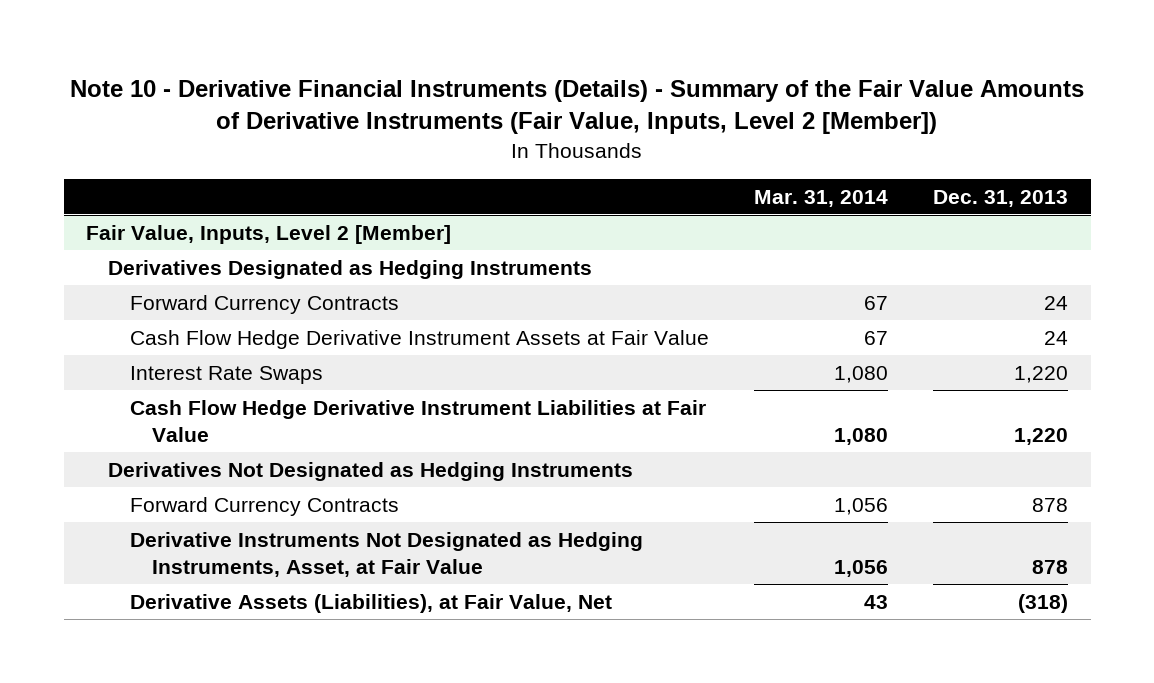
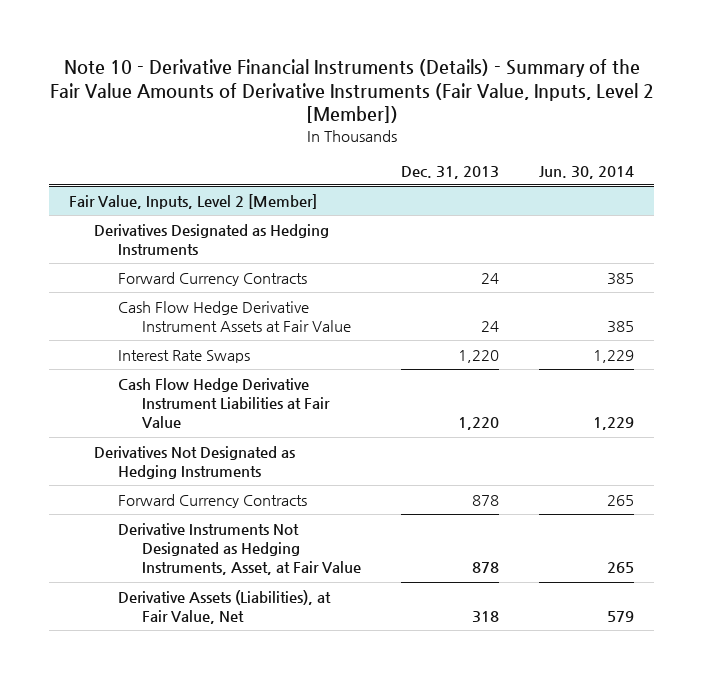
[754,189,889,207] Mar. 31, 2014 -> none
none -> [538,165,634,179] Jun. 30, 2014
[1018,593,1069,613] (318) -> [472,611,500,623] 318

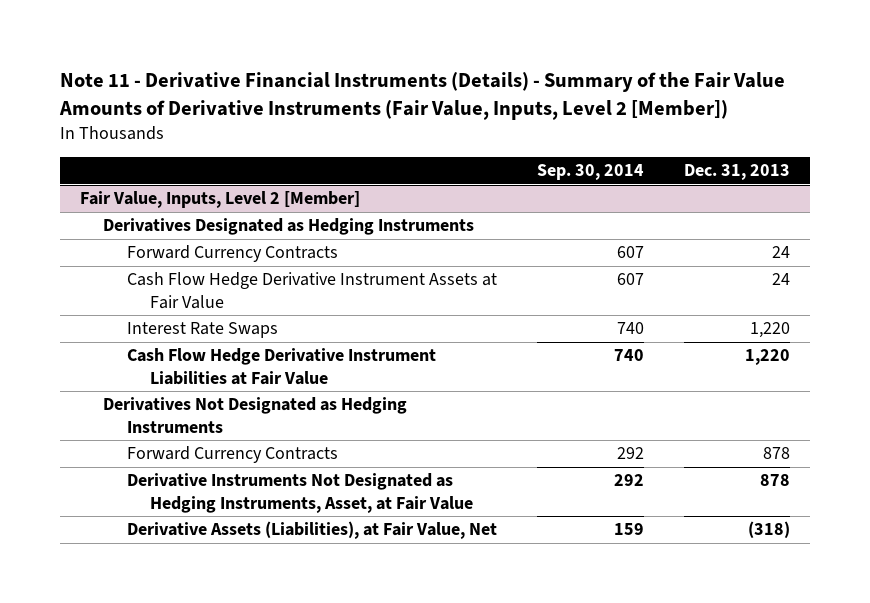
[49,58,654,124] Note 10 - Derivative Financial Instruments (Details) - Summary of the Fair Value Amounts of Derivative Instruments (Fair Value, Inputs, Level 2 [Member]) -> [58,72,785,121] Note 11 - Derivative Financial Instruments (Details) - Summary of the Fair Value Amounts of Derivative Instruments (Fair Value, Inputs, Level 2 [Member])
[538,165,634,179] Jun. 30, 2014 -> none
none -> [537,164,645,181] Sep. 30, 2014
[472,611,500,623] 318 -> [748,521,791,539] (318)

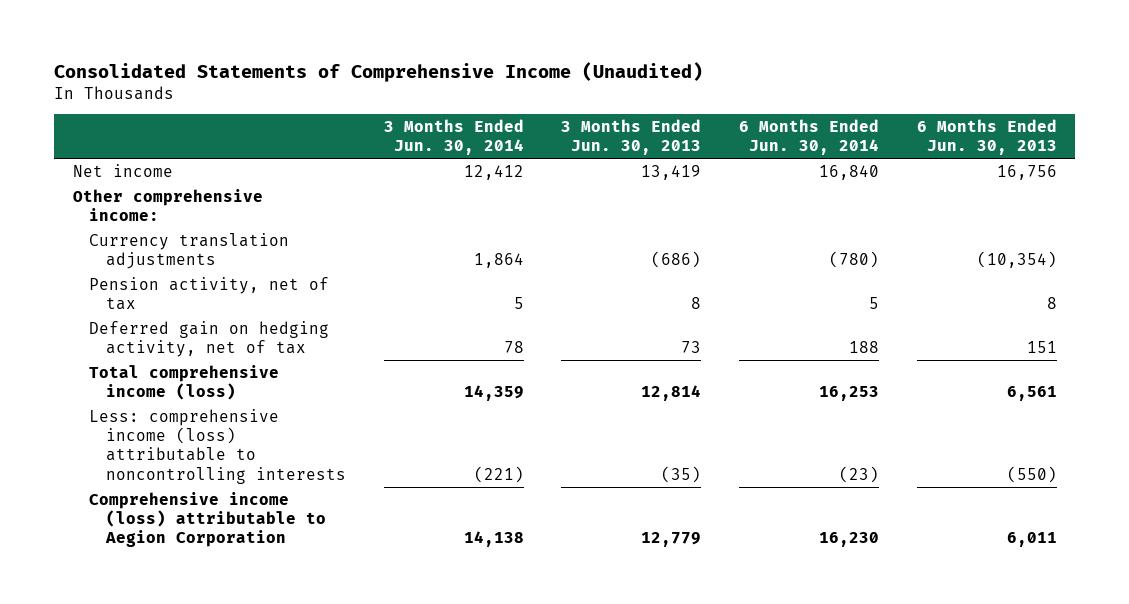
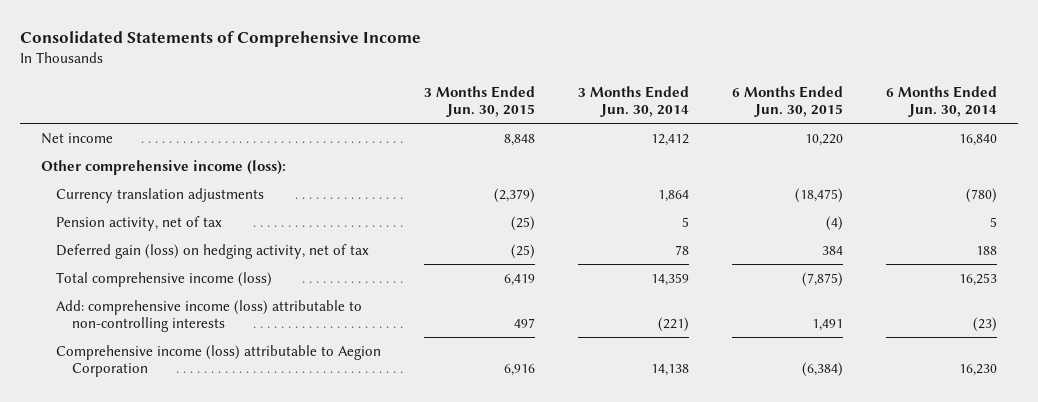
[53,61,703,82] Consolidated Statements of Comprehensive Income (Unaudited) -> [19,30,421,47] Consolidated Statements of Comprehensive Income
[561,119,702,156] 3 Months Ended Jun. 30, 2013 -> none
[916,119,1057,156] 6 Months Ended Jun. 30, 2013 -> none
none -> [424,85,536,118] 3 Months Ended Jun. 30, 2015
none -> [732,85,844,118] 6 Months Ended Jun. 30, 2015
[72,188,263,222] Other comprehensive income: -> [41,159,287,175] Other comprehensive income (loss):
[89,320,330,358] Deferred gain on hedging activity, net of tax -> [56,243,370,259] Deferred gain (loss) on hedging activity, net of tax
[89,408,347,484] Less: comprehensive income (loss) attributable to noncontrolling interests -> [56,299,363,333] Add: comprehensive income (loss) attributable to non-controlling interests

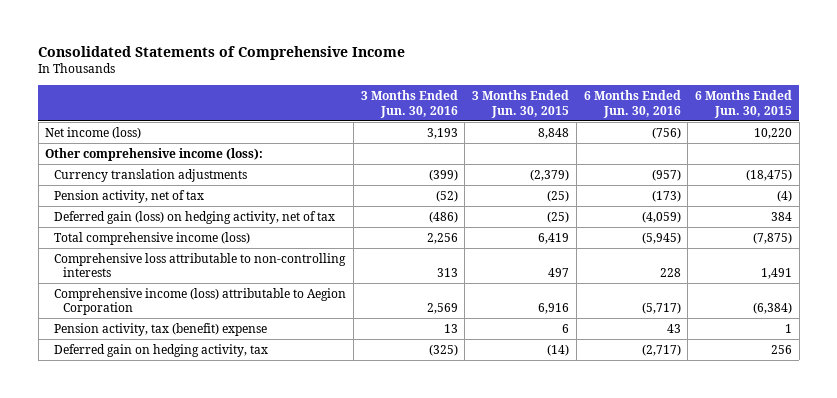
[578,85,690,118] 3 Months Ended Jun. 30, 2014 -> none
[885,85,997,118] 6 Months Ended Jun. 30, 2014 -> none
none -> [360,90,458,118] 3 Months Ended Jun. 30, 2016
none -> [583,90,681,118] 6 Months Ended Jun. 30, 2016
[41,132,114,144] Net income -> [45,126,142,139] Net income (loss)
[56,299,363,333] Add: comprehensive income (loss) attributable to non-controlling interests -> [54,252,347,278] Comprehensive loss attributable to non-controlling interests
none -> [54,322,268,336] Pension activity, tax (benefit) expense
none -> [54,343,269,357] Deferred gain on hedging activity, tax

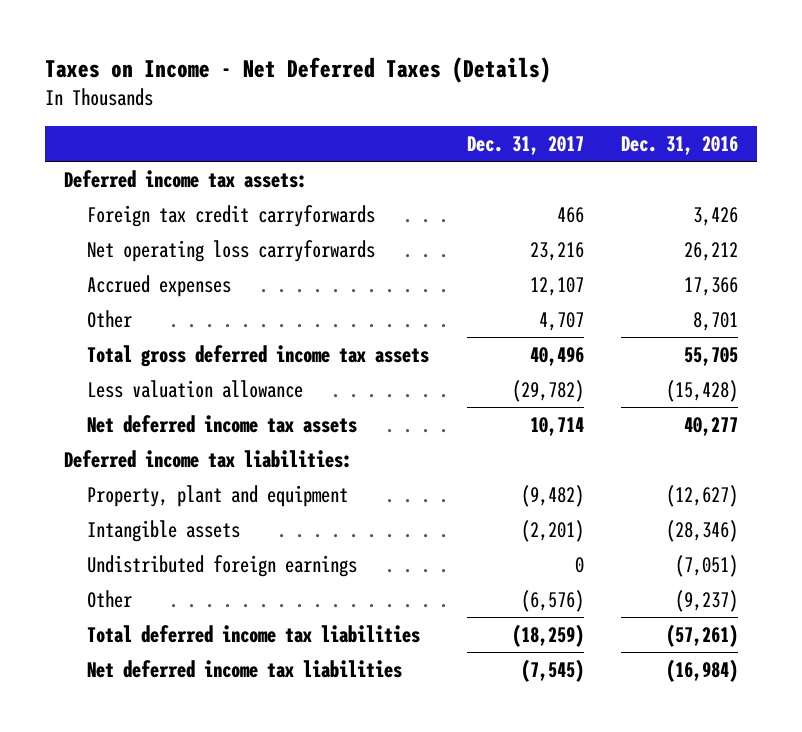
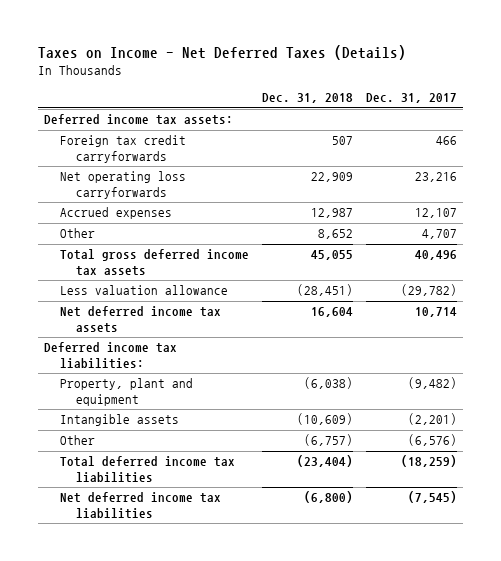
[621,135,739,155] Dec. 31, 2016 -> none
none -> [261,93,353,104] Dec. 31, 2018
[86,554,357,577] Undistributed foreign earnings -> none

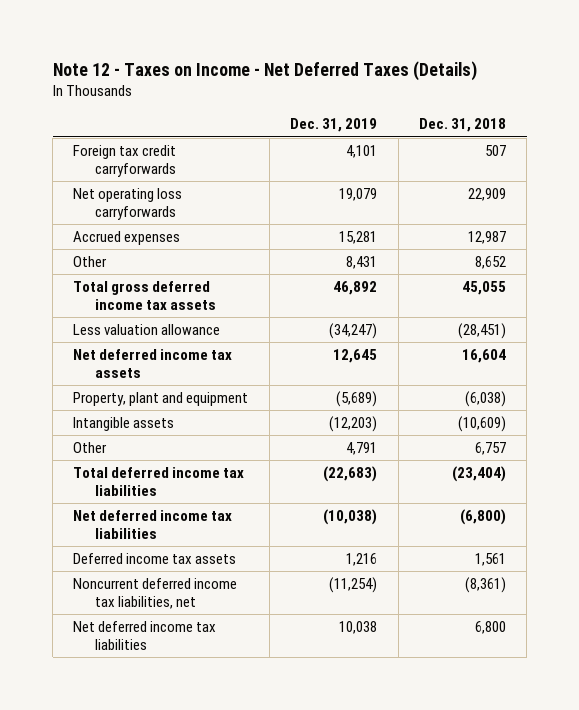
[37,45,406,61] Taxes on Income - Net Deferred Taxes (Details) -> [52,60,477,81] Note 12 - Taxes on Income - Net Deferred Taxes (Details)
[365,93,457,104] Dec. 31, 2017 -> none
none -> [290,118,378,133] Dec. 31, 2019
[44,114,234,126] Deferred income tax assets: -> none
[44,342,178,370] Deferred income tax liabilities: -> none
[303,434,353,447] (6,757) -> [474,442,506,456] 6,757
none -> [73,553,237,565] Deferred income tax assets
none -> [73,578,238,610] Noncurrent deferred income tax liabilities, net
none -> [73,621,217,651] Net deferred income tax liabilities

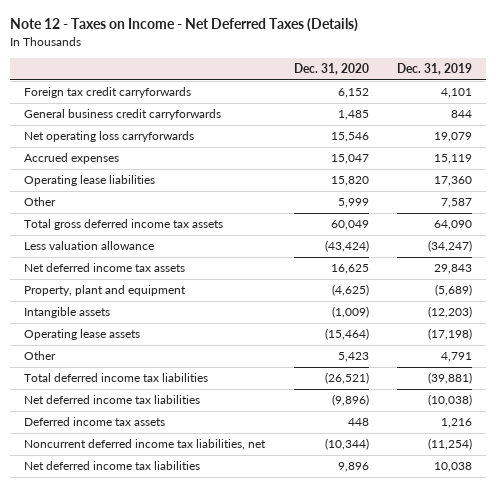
[418,118,506,133] Dec. 31, 2018 -> none
none -> [293,63,369,76] Dec. 31, 2020
none -> [24,109,222,121] General business credit carryforwards
[339,231,378,245] 15,281 -> [433,154,472,165] 15,119
none -> [24,175,156,187] Operating lease liabilities
[346,256,378,270] 8,431 -> [440,198,472,209] 7,587
[333,281,378,296] 46,892 -> [433,220,472,231] 64,090
[333,349,378,364] 12,645 -> [433,264,472,275] 29,843
none -> [24,329,141,341] Operating lease assets
[323,466,378,483] (22,683) -> [427,372,472,385] (39,881)

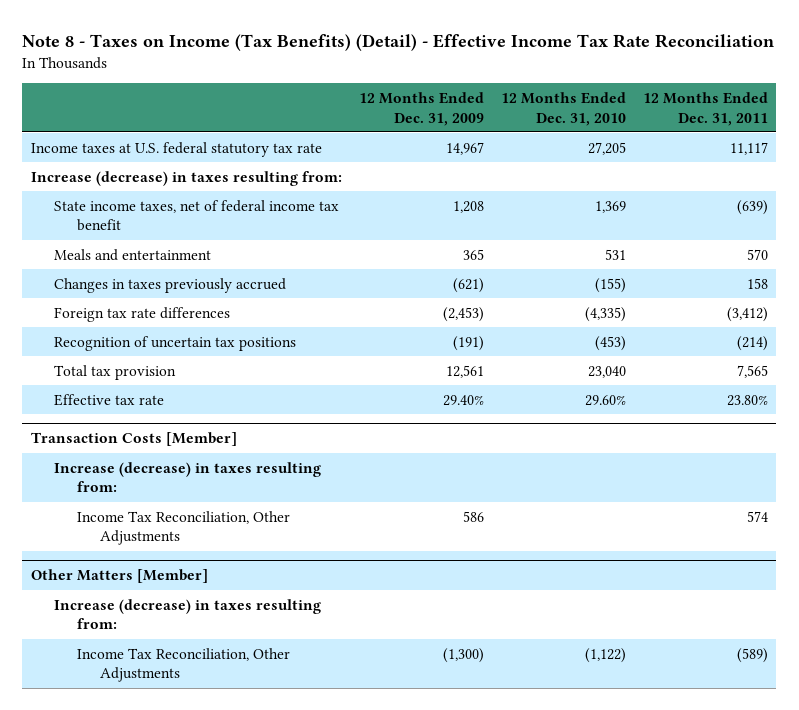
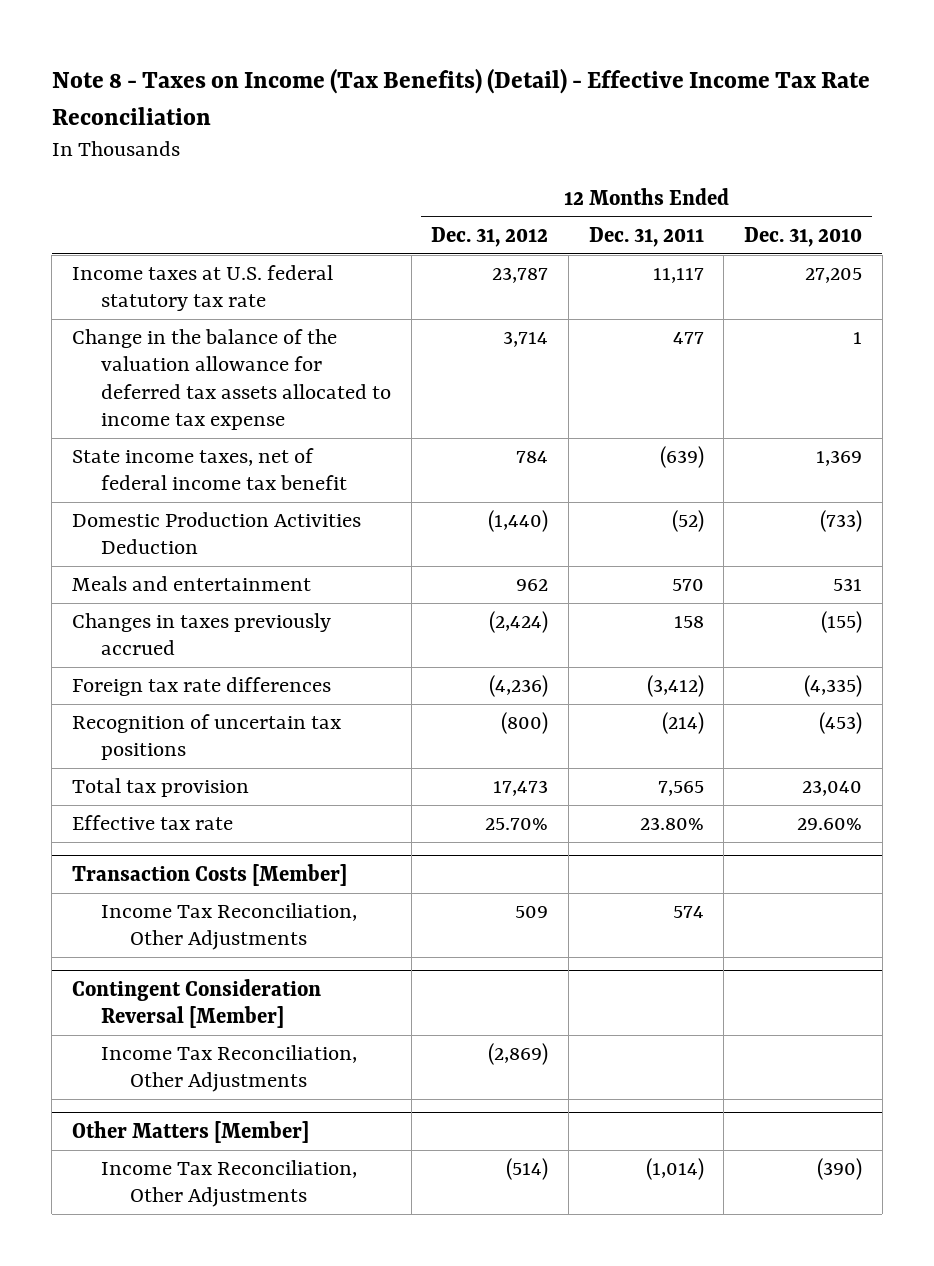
[358,91,484,126] 12 Months Ended Dec. 31, 2009 -> none
none -> [431,226,549,247] Dec. 31, 2012
[30,170,342,186] Increase (decrease) in taxes resulting from: -> none
none -> [72,329,392,430] Change in the balance of the valuation allowance for deferred tax assets allocated to income tax expense
none -> [72,512,362,555] Domestic Production Activities Deduction
[53,461,321,493] Increase (decrease) in taxes resulting from: -> none
none -> [72,978,322,1028] Contingent Consideration Reversal [Member]
none -> [101,1045,358,1093] Income Tax Reconciliation, Other Adjustments
[53,598,321,630] Increase (decrease) in taxes resulting from: -> none
[584,647,626,663] (1,122) -> [816,1158,862,1181] (390)
[736,647,768,663] (589) -> [645,1158,704,1181] (1,014)

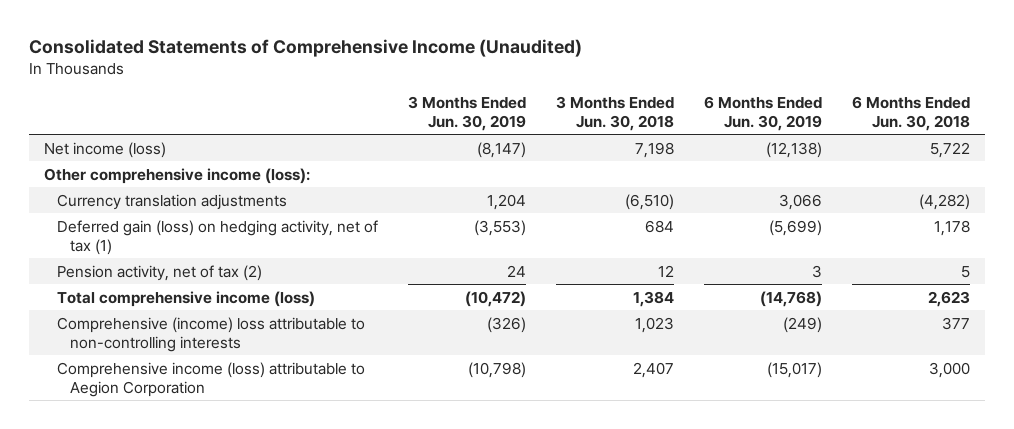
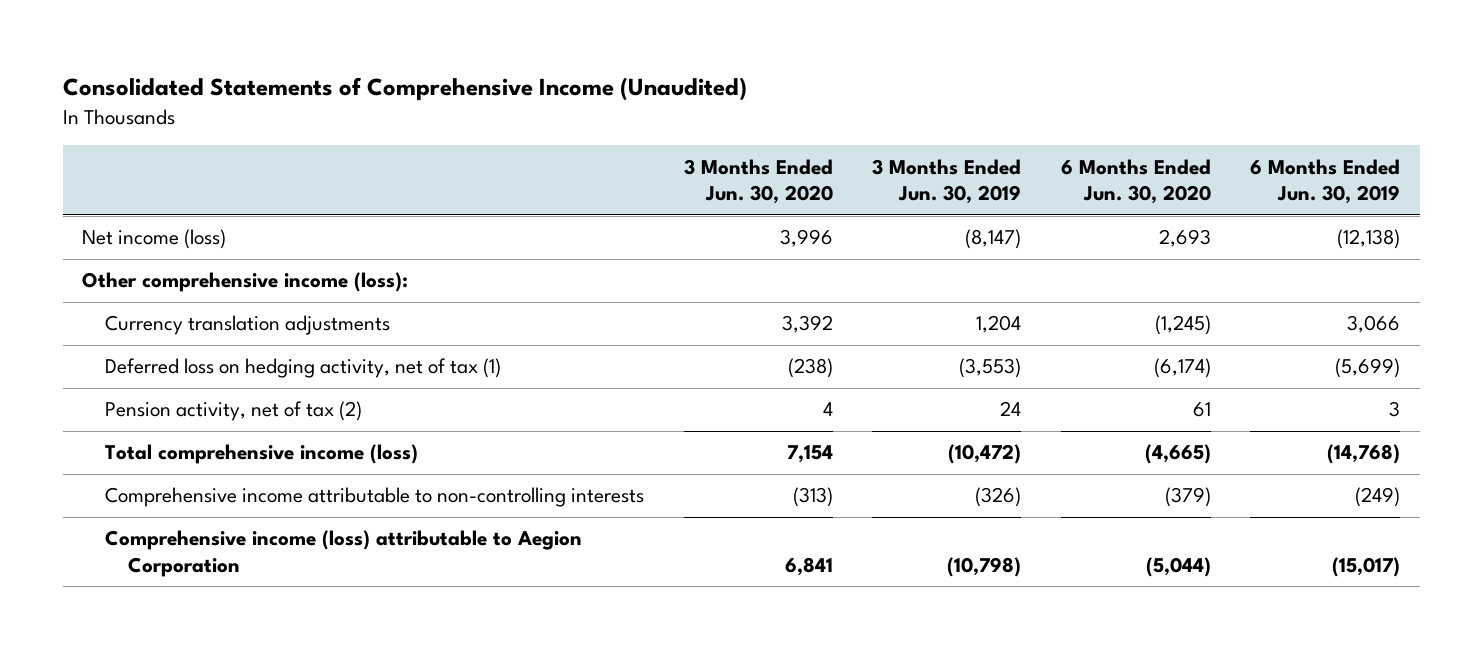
[555,95,674,131] 3 Months Ended Jun. 30, 2018 -> none
[851,95,970,131] 6 Months Ended Jun. 30, 2018 -> none
none -> [683,158,833,205] 3 Months Ended Jun. 30, 2020
none -> [1060,158,1211,205] 6 Months Ended Jun. 30, 2020
[56,219,378,255] Deferred gain (loss) on hedging activity, net of tax (1) -> [105,358,502,379] Deferred loss on hedging activity, net of tax (1)
[56,316,365,352] Comprehensive (income) loss attributable to non-controlling interests -> [105,487,645,508] Comprehensive income attributable to non-controlling interests

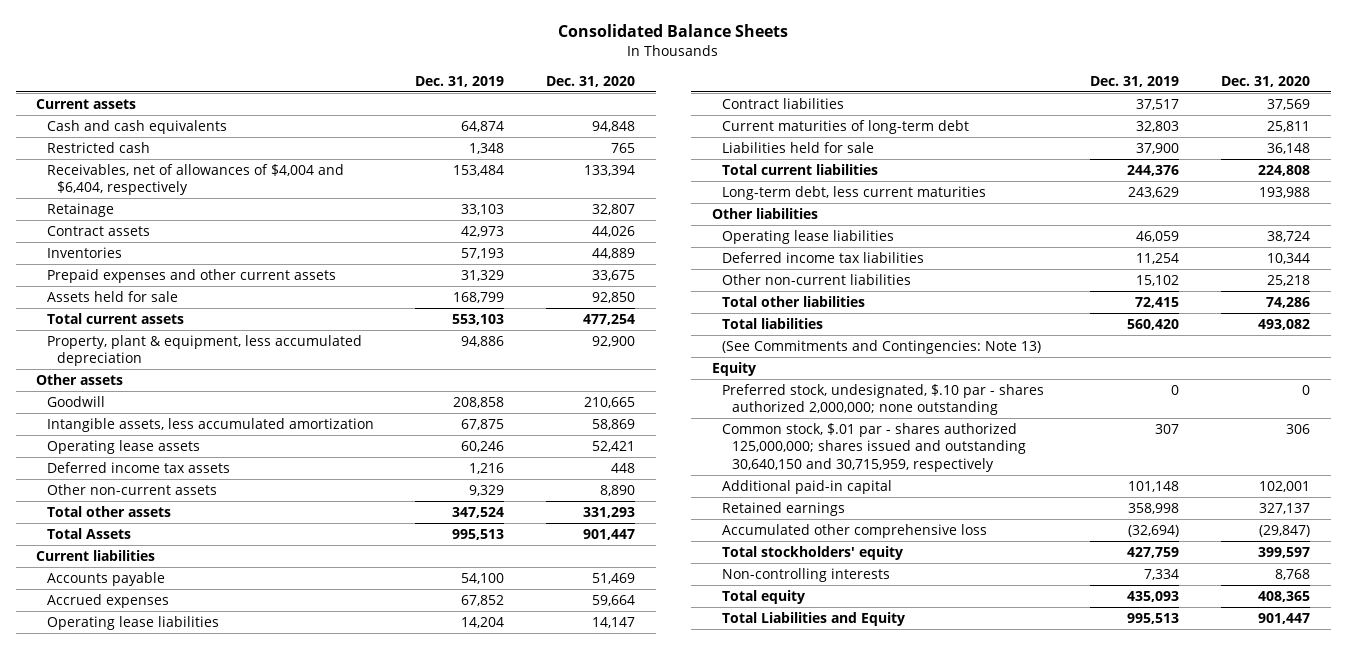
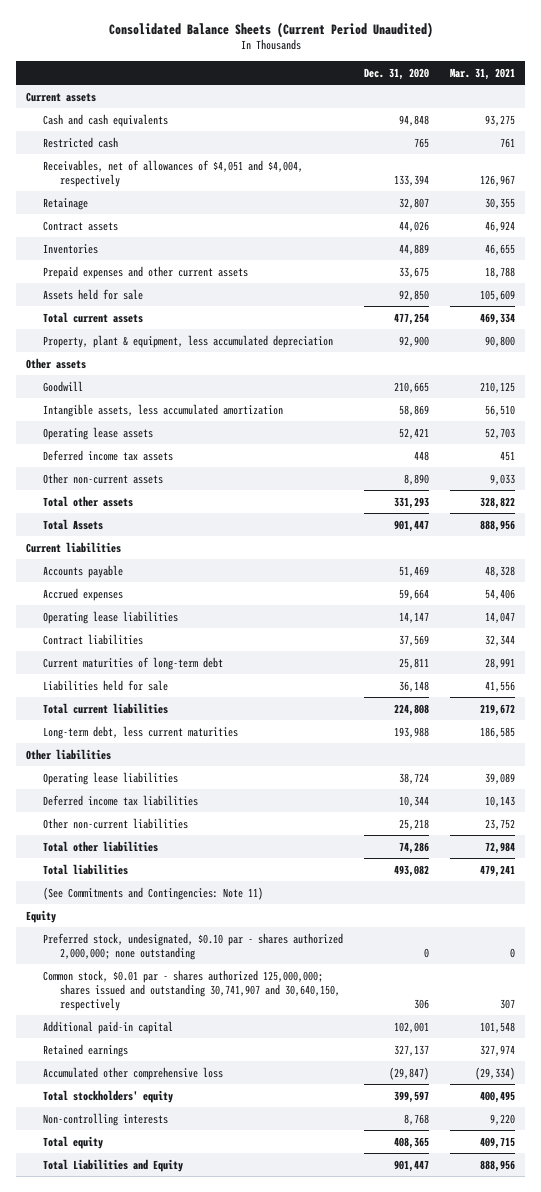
[558,24,789,38] Consolidated Balance Sheets -> [108,21,433,38] Consolidated Balance Sheets (Current Period Unaudited)
[415,75,505,87] Dec. 31, 2019 -> none
none -> [449,67,515,80] Mar. 31, 2021
[46,163,344,196] Receivables, net of allowances of $4,004 and $6,404, respectively -> [43,159,304,187] Receivables, net of allowances of $4,051 and $4,004, respectively
[721,339,1041,354] (See Commitments and Contingencies: Note 13) -> [43,886,264,900] (See Commitments and Contingencies: Note 11)
[721,383,1044,416] Preferred stock, undesignated, $.10 par - shares authorized 2,000,000; none outstanding -> [43,932,344,960] Preferred stock, undesignated, $0.10 par - shares authorized 2,000,000; none outstanding
[721,422,1026,472] Common stock, $.01 par - shares authorized 125,000,000; shares issued and outstanding 30,640,150 and 30,715,959, respectively -> [43,969,340,1011] Common stock, $0.01 par - shares authorized 125,000,000; shares issued and outstanding 30,741,907 and 30,640,150, respectively

